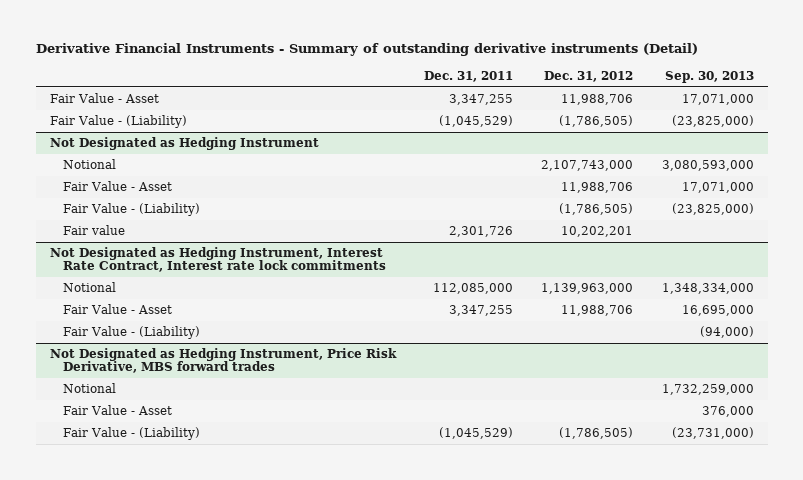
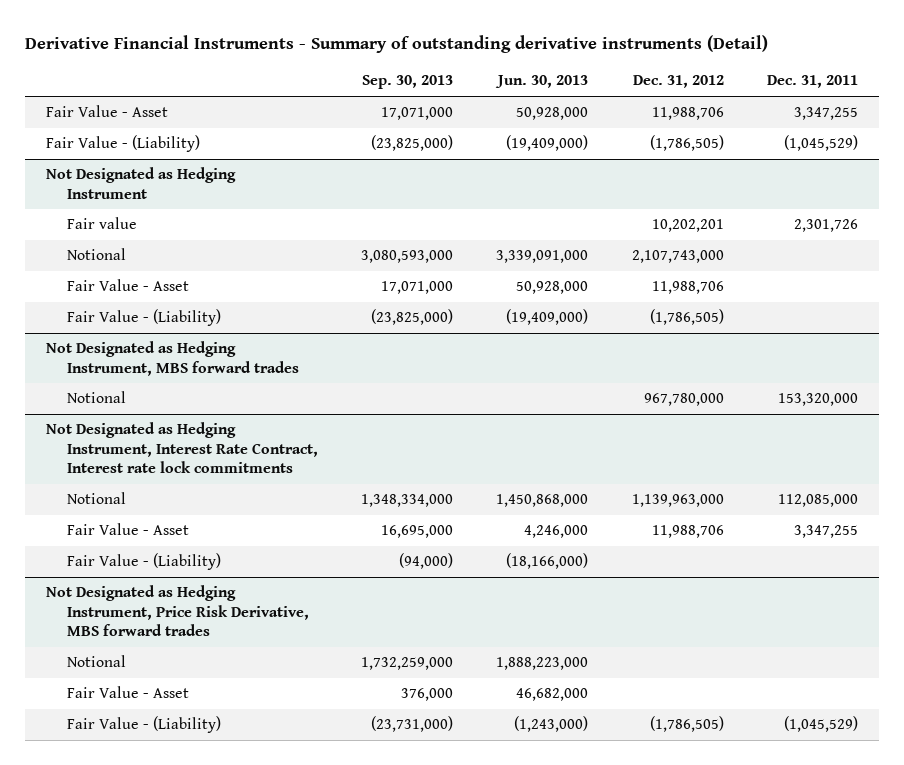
none -> [495,75,589,89] Jun. 30, 2013
[62,225,125,236] Fair value -> [67,217,138,230] Fair value
none -> [46,341,300,376] Not Designated as Hedging Instrument, MBS forward trades
none -> [67,391,127,404] Notional

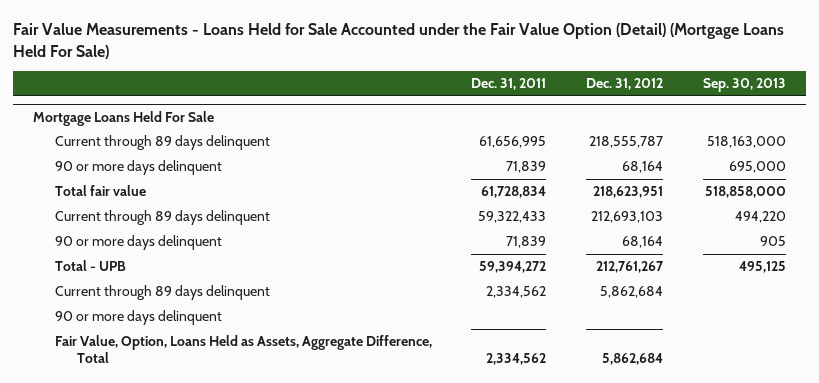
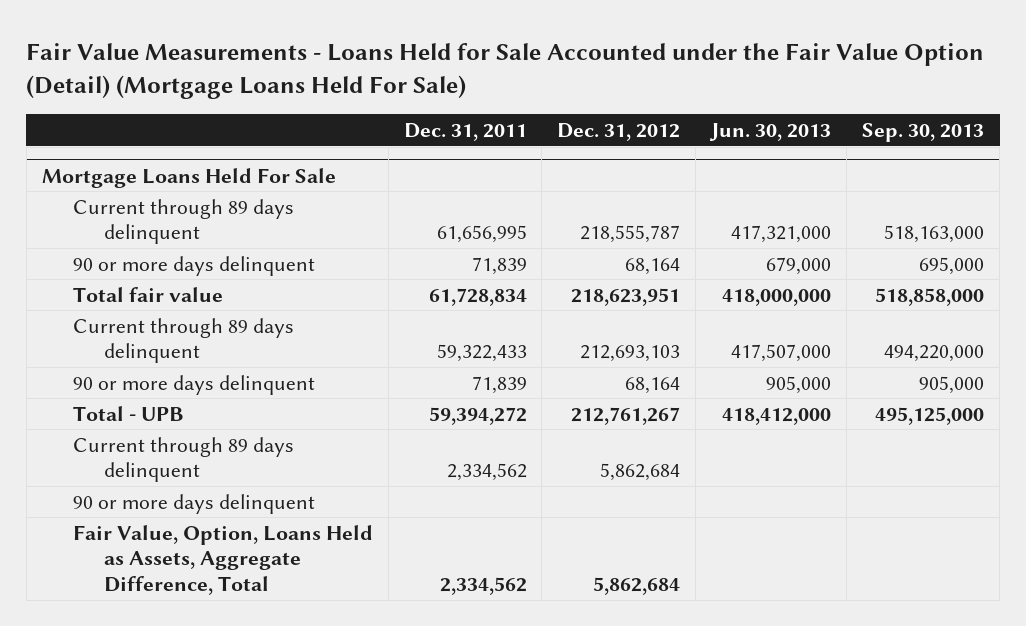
none -> [709,122,832,141] Jun. 30, 2013
[734,211,786,224] 494,220 -> [884,345,985,363] 494,220,000
[759,236,786,247] 905 -> [919,375,985,394] 905,000
[738,261,786,274] 495,125 -> [875,406,985,425] 495,125,000

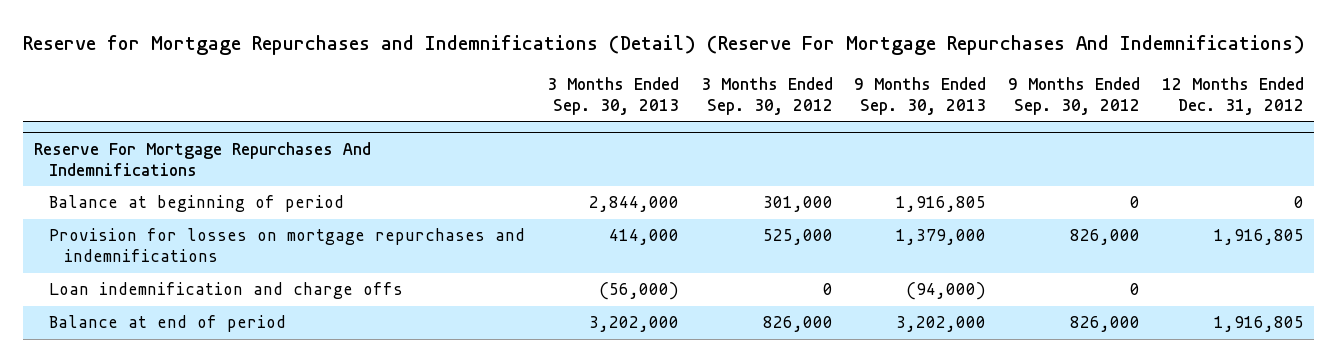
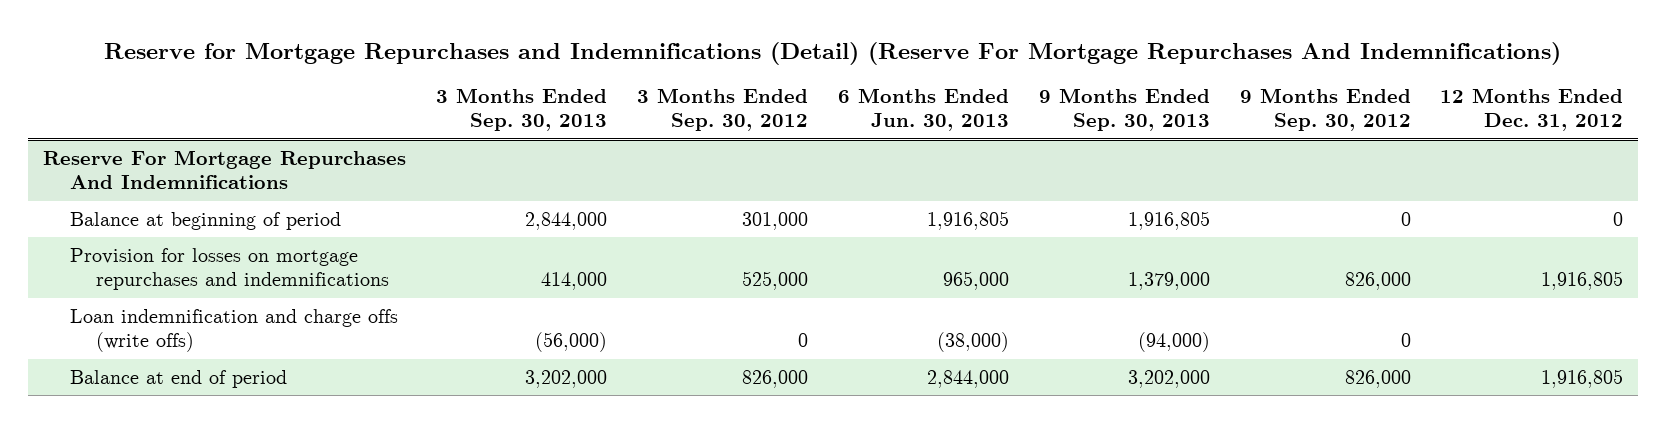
none -> [837,88,1009,132] 6 Months Ended Jun. 30, 2013
[49,282,404,300] Loan indemnification and charge offs -> [69,308,398,353] Loan indemnification and charge offs (write offs)

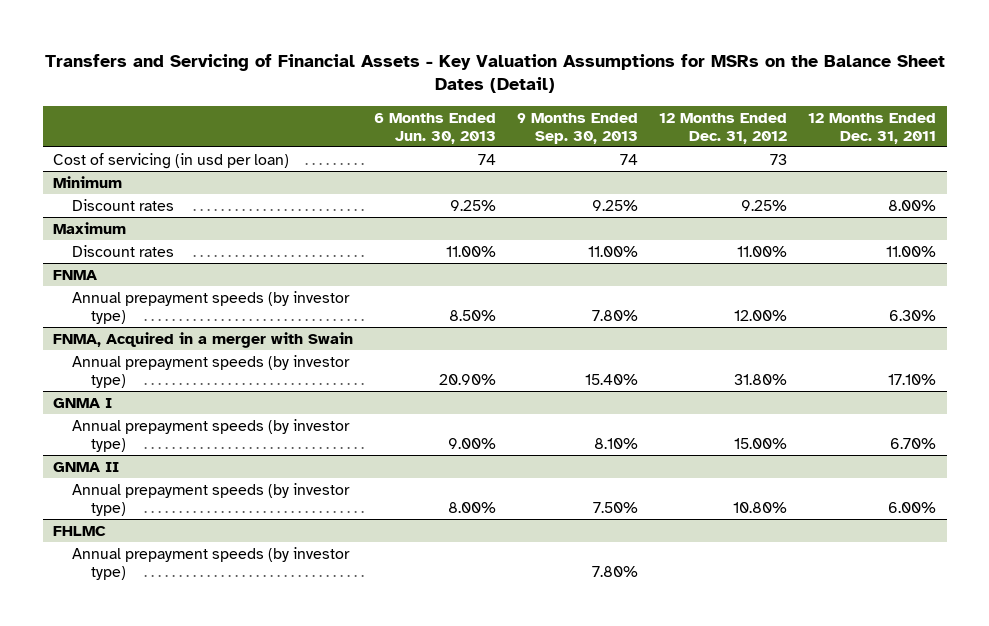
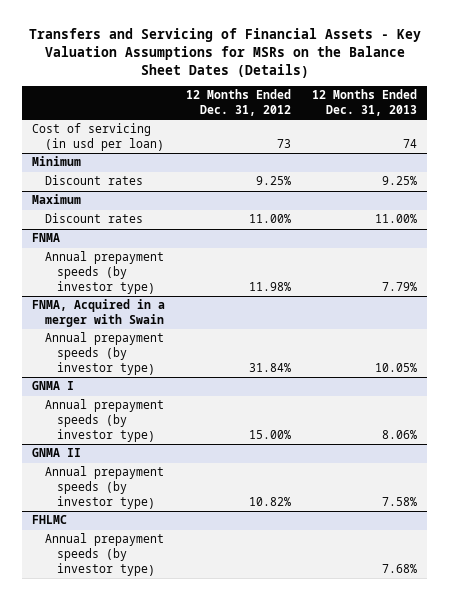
[44,53,945,94] Transfers and Servicing of Financial Assets - Key Valuation Assumptions for MSRs on the Balance Sheet Dates (Detail) -> [28,28,421,78] Transfers and Servicing of Financial Assets - Key Valuation Assumptions for MSRs on the Balance Sheet Dates (Details)
[374,112,497,144] 6 Months Ended Jun. 30, 2013 -> none
[517,112,639,144] 9 Months Ended Sep. 30, 2013 -> none
[808,112,937,144] 12 Months Ended Dec. 31, 2011 -> none
none -> [311,89,417,117] 12 Months Ended Dec. 31, 2013
[734,309,788,321] 12.00% -> [249,281,292,291] 11.98%
[734,373,788,385] 31.80% -> [249,362,292,372] 31.84%
[733,501,788,513] 10.80% -> [249,496,292,506] 10.82%

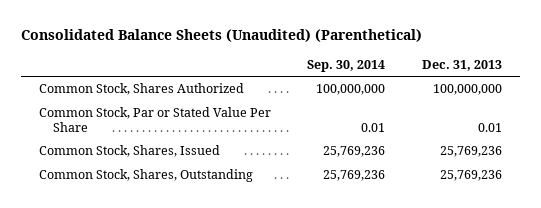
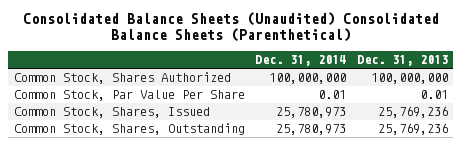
[20,28,422,42] Consolidated Balance Sheets (Unaudited) (Parenthetical) -> [22,12,439,43] Consolidated Balance Sheets (Unaudited) Consolidated Balance Sheets (Parenthetical)
[307,59,386,72] Sep. 30, 2014 -> none
none -> [255,55,347,67] Dec. 31, 2014
[39,107,272,132] Common Stock, Par or Stated Value Per Share -> [13,90,245,102] Common Stock, Par Value Per Share

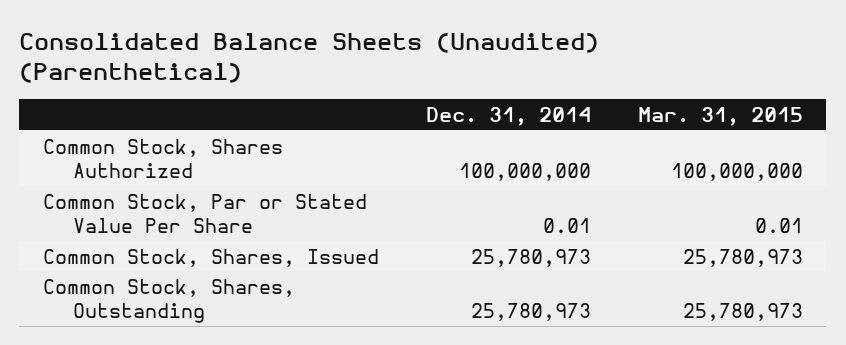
[22,12,439,43] Consolidated Balance Sheets (Unaudited) Consolidated Balance Sheets (Parenthetical) -> [19,32,600,83] Consolidated Balance Sheets (Unaudited) (Parenthetical)
[356,55,448,67] Dec. 31, 2013 -> none
none -> [637,106,803,126] Mar. 31, 2015
[13,90,245,102] Common Stock, Par Value Per Share -> [42,193,367,234] Common Stock, Par or Stated Value Per Share

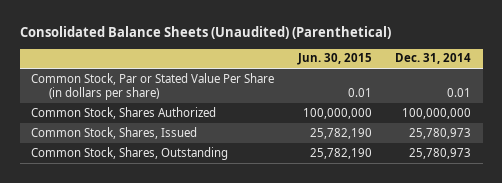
[637,106,803,126] Mar. 31, 2015 -> none
none -> [296,53,372,66] Jun. 30, 2015
none -> [31,72,275,100] Common Stock, Par or Stated Value Per Share (in dollars per share)
[42,193,367,234] Common Stock, Par or Stated Value Per Share -> none

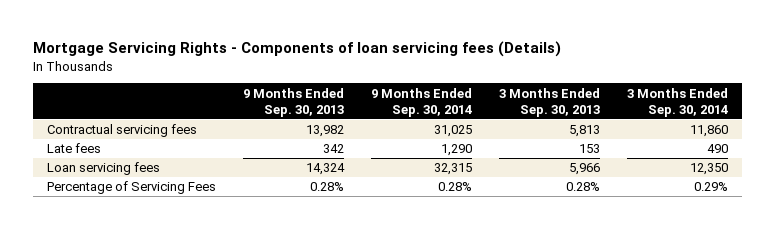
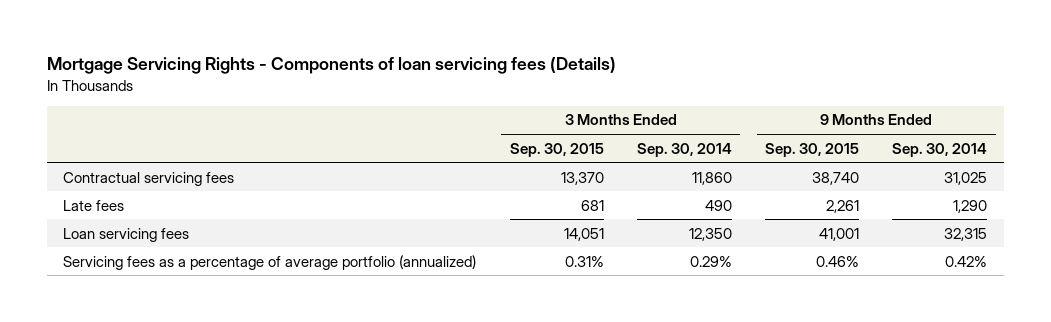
[242,87,344,117] 9 Months Ended Sep. 30, 2013 -> none
[499,87,601,117] 3 Months Ended Sep. 30, 2013 -> none
none -> [509,142,604,157] Sep. 30, 2015
none -> [765,142,860,157] Sep. 30, 2015
[46,181,216,195] Percentage of Servicing Fees -> [63,254,477,270] Servicing fees as a percentage of average portfolio (annualized)
[438,182,473,192] 0.28% -> [945,255,988,267] 0.42%

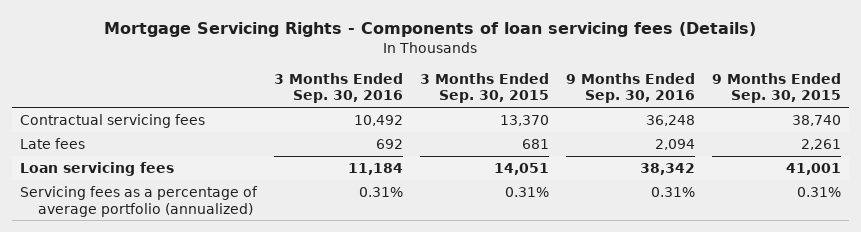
[636,142,732,157] Sep. 30, 2014 -> none
[892,142,988,157] Sep. 30, 2014 -> none
none -> [273,72,403,104] 3 Months Ended Sep. 30, 2016
none -> [565,72,695,104] 9 Months Ended Sep. 30, 2016
[816,255,860,267] 0.46% -> [796,187,841,198] 0.31%

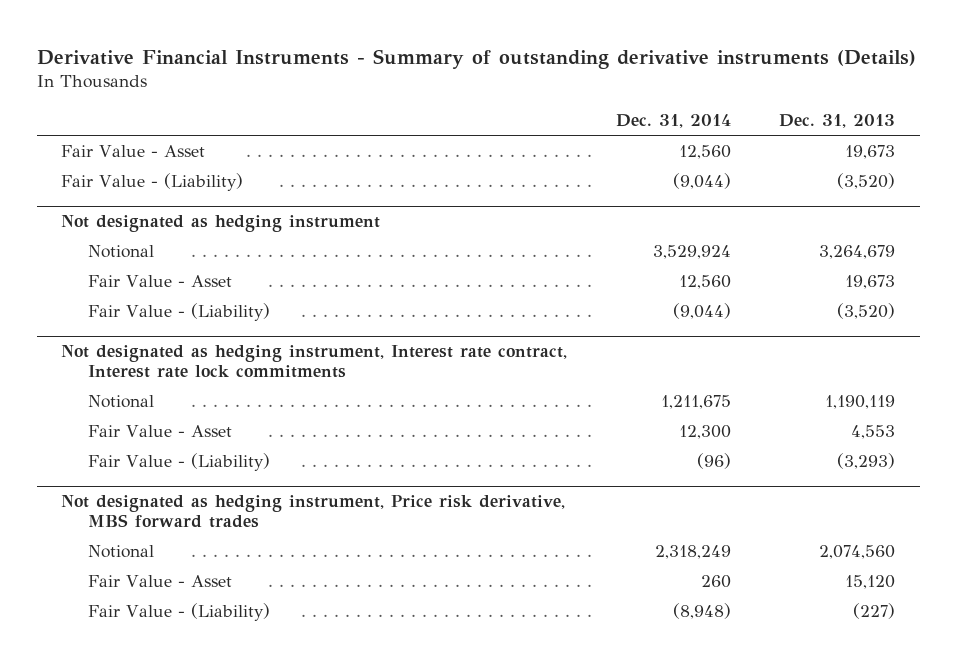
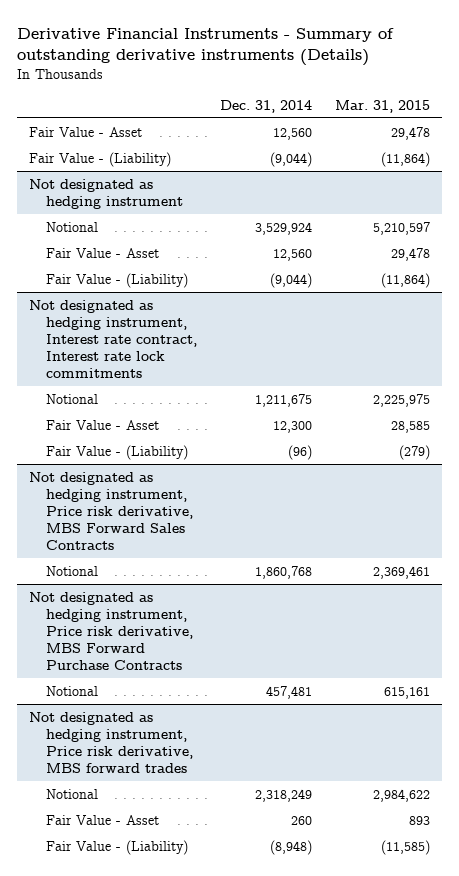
[779,113,896,128] Dec. 31, 2013 -> none
none -> [335,99,431,113] Mar. 31, 2015
none -> [29,471,193,551] Not designated as hedging instrument, Price risk derivative, MBS Forward Sales Contracts
none -> [45,565,98,576] Notional
none -> [29,591,193,671] Not designated as hedging instrument, Price risk derivative, MBS Forward Purchase Contracts
none -> [45,685,98,696] Notional

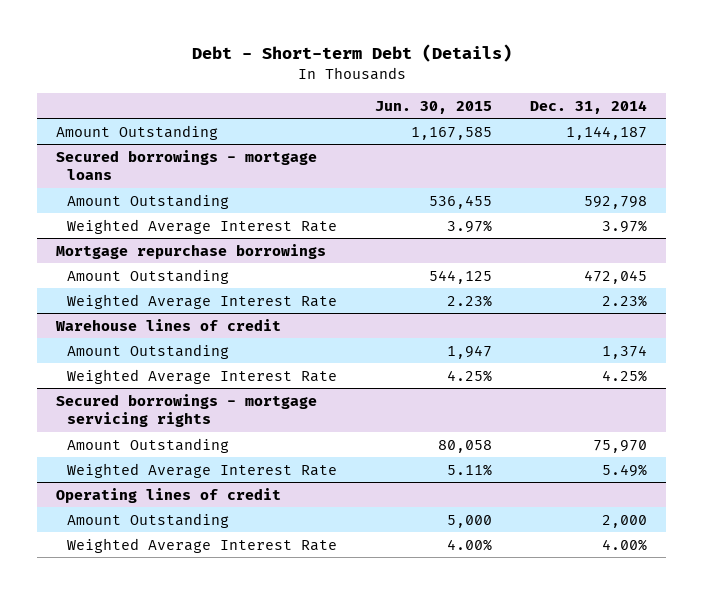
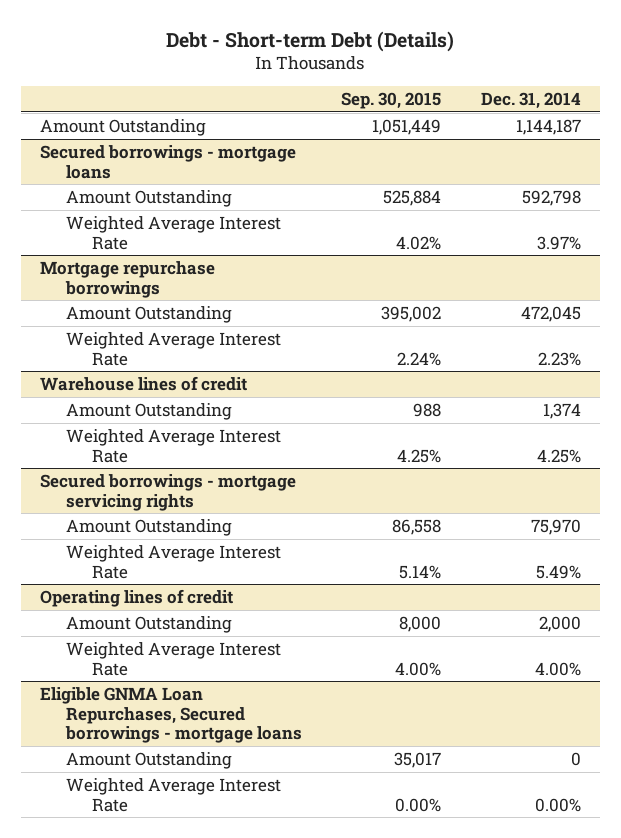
[374,100,492,114] Jun. 30, 2015 -> none
none -> [341,92,442,110] Sep. 30, 2015
none -> [40,686,303,744] Eligible GNMA Loan Repurchases, Secured borrowings - mortgage loans
none -> [66,751,233,769] Amount Outstanding
none -> [66,777,282,812] Weighted Average Interest Rate

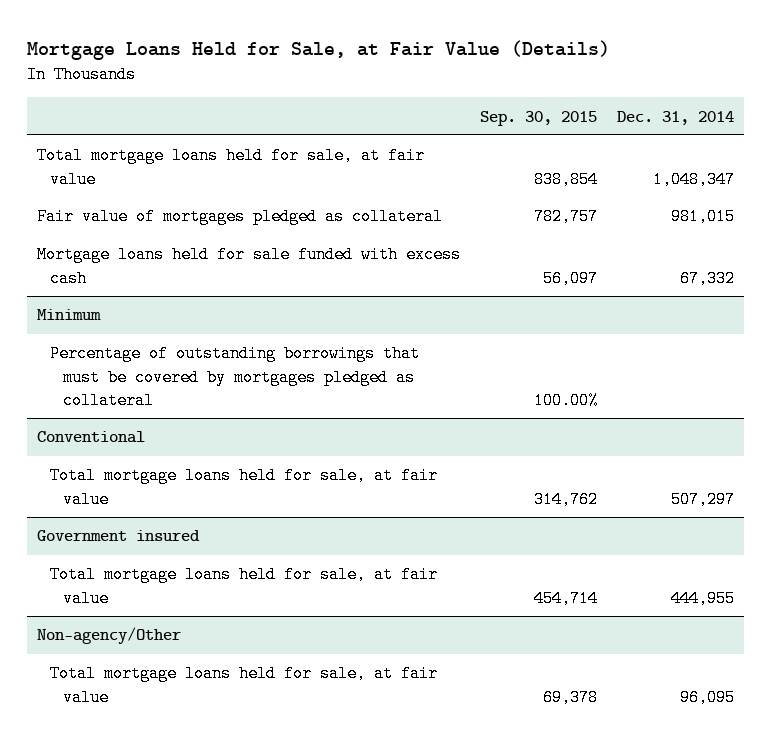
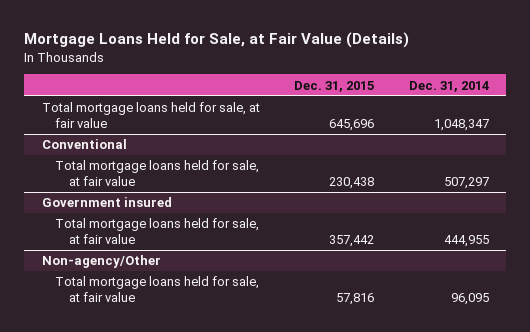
[479,110,597,126] Sep. 30, 2015 -> none
none -> [294,80,375,92] Dec. 31, 2015
[36,208,443,226] Fair value of mortgages pledged as collateral -> none
[36,246,461,287] Mortgage loans held for sale funded with excess cash -> none
[36,309,101,321] Minimum -> none
[49,345,420,410] Percentage of outstanding borrowings that must be covered by mortgages pledged as collateral -> none

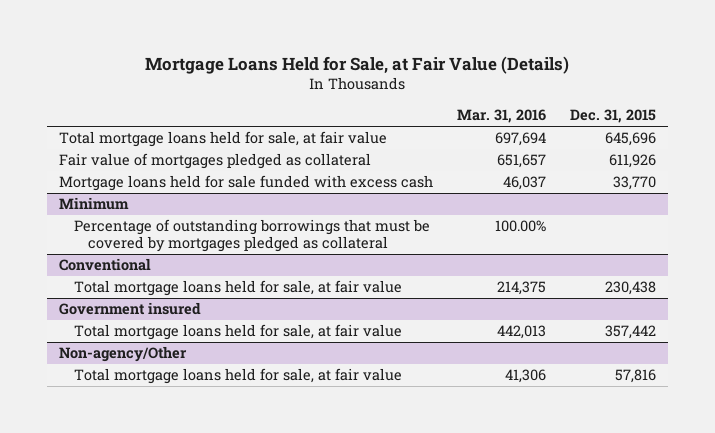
[408,80,489,92] Dec. 31, 2014 -> none
none -> [456,109,546,124] Mar. 31, 2016
none -> [59,153,372,170] Fair value of mortgages pledged as collateral
none -> [59,175,434,192] Mortgage loans held for sale funded with excess cash
none -> [59,197,130,211] Minimum
none -> [73,219,430,253] Percentage of outstanding borrowings that must be covered by mortgages pledged as collateral

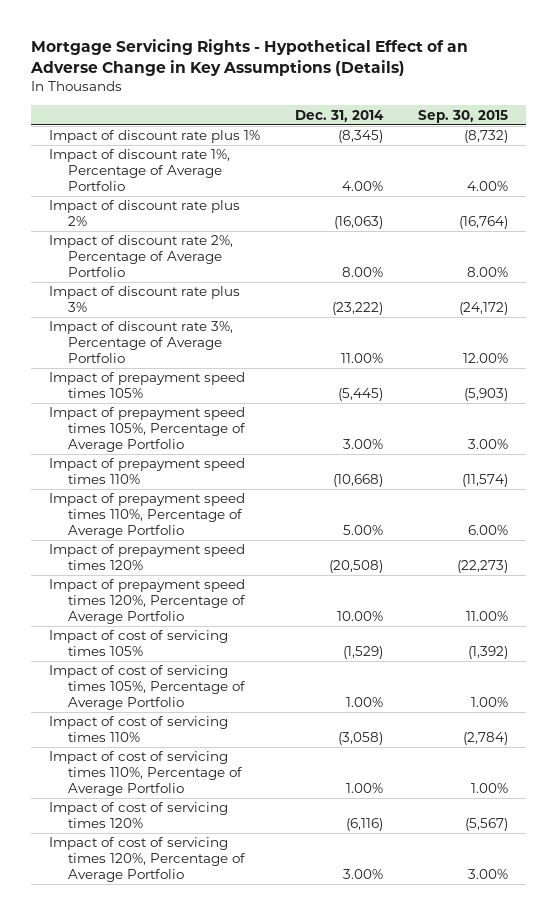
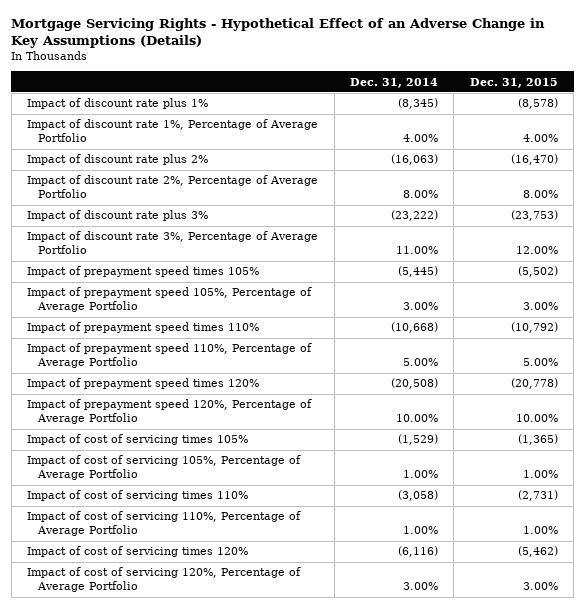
[418,109,509,123] Sep. 30, 2015 -> none
none -> [469,77,558,88] Dec. 31, 2015
[48,407,246,453] Impact of prepayment speed times 105%, Percentage of Average Portfolio -> [27,287,313,313] Impact of prepayment speed 105%, Percentage of Average Portfolio
[48,493,245,539] Impact of prepayment speed times 110%, Percentage of Average Portfolio -> [27,343,313,369] Impact of prepayment speed 110%, Percentage of Average Portfolio
[48,579,246,625] Impact of prepayment speed times 120%, Percentage of Average Portfolio -> [27,399,313,425] Impact of prepayment speed 120%, Percentage of Average Portfolio
[48,665,246,711] Impact of cost of servicing times 105%, Percentage of Average Portfolio -> [27,455,302,481] Impact of cost of servicing 105%, Percentage of Average Portfolio
[48,751,243,797] Impact of cost of servicing times 110%, Percentage of Average Portfolio -> [27,511,302,537] Impact of cost of servicing 110%, Percentage of Average Portfolio
[48,837,246,883] Impact of cost of servicing times 120%, Percentage of Average Portfolio -> [27,567,302,593] Impact of cost of servicing 120%, Percentage of Average Portfolio

